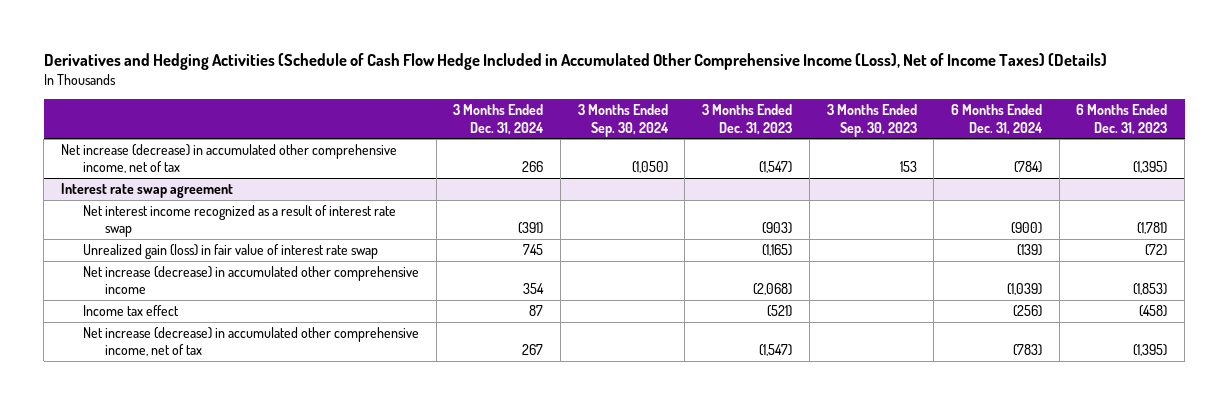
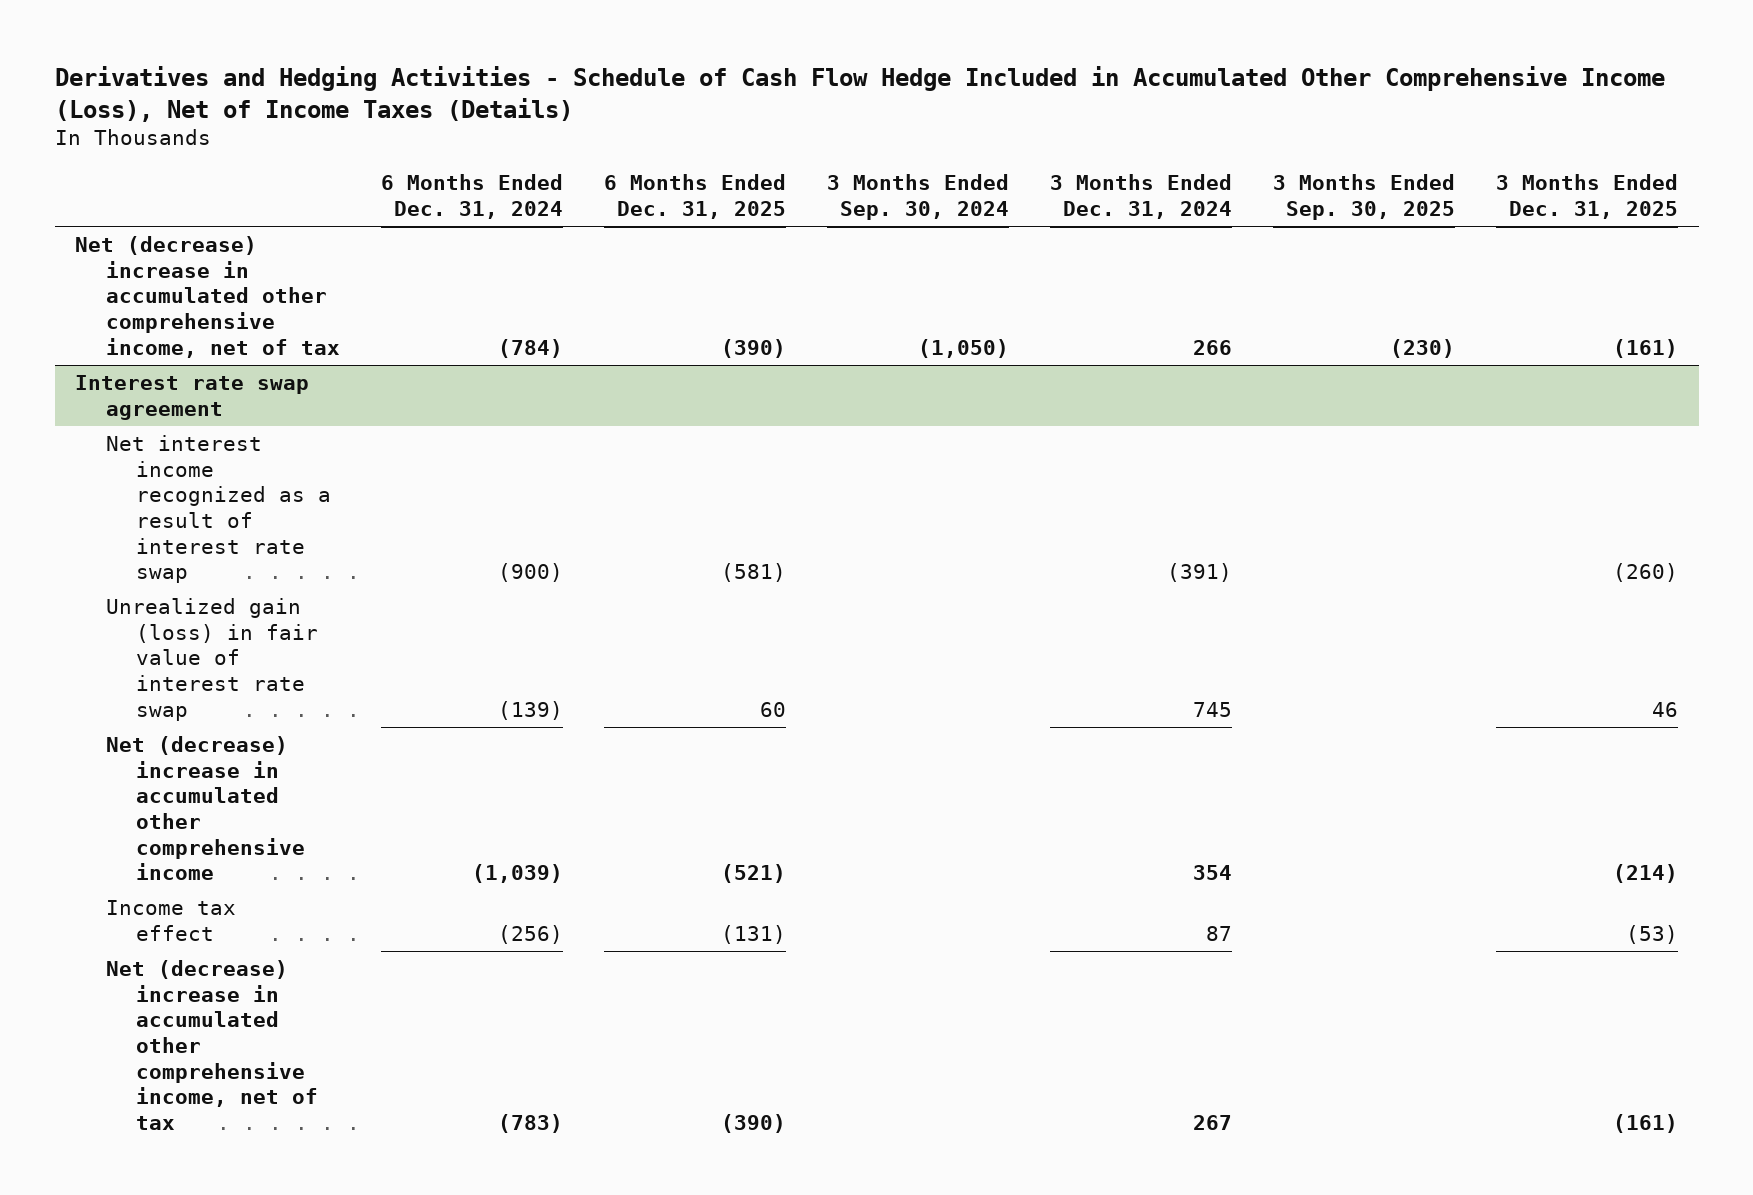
[43,52,1107,70] Derivatives and Hedging Activities (Schedule of Cash Flow Hedge Included in Accumulated Other Comprehensive Income (Loss), Net of Income Taxes) (Details) -> [54,66,1665,122] Derivatives and Hedging Activities - Schedule of Cash Flow Hedge Included in Accumulated Other Comprehensive Income (Loss), Net of Income Taxes (Details)
[702,104,793,135] 3 Months Ended Dec. 31, 2023 -> none
[826,104,917,137] 3 Months Ended Sep. 30, 2023 -> none
[1076,104,1168,135] 6 Months Ended Dec. 31, 2023 -> none
none -> [603,174,786,220] 6 Months Ended Dec. 31, 2025
none -> [1273,174,1456,221] 3 Months Ended Sep. 30, 2025
none -> [1496,174,1679,220] 3 Months Ended Dec. 31, 2025
[61,144,398,174] Net increase (decrease) in accumulated other comprehensive income, net of tax -> [75,235,340,358] Net (decrease) increase in accumulated other comprehensive income, net of tax
[82,266,419,295] Net increase (decrease) in accumulated other comprehensive income -> [105,735,305,881] Net (decrease) increase in accumulated other comprehensive income
[82,327,419,357] Net increase (decrease) in accumulated other comprehensive income, net of tax -> [105,959,318,1131] Net (decrease) increase in accumulated other comprehensive income, net of tax

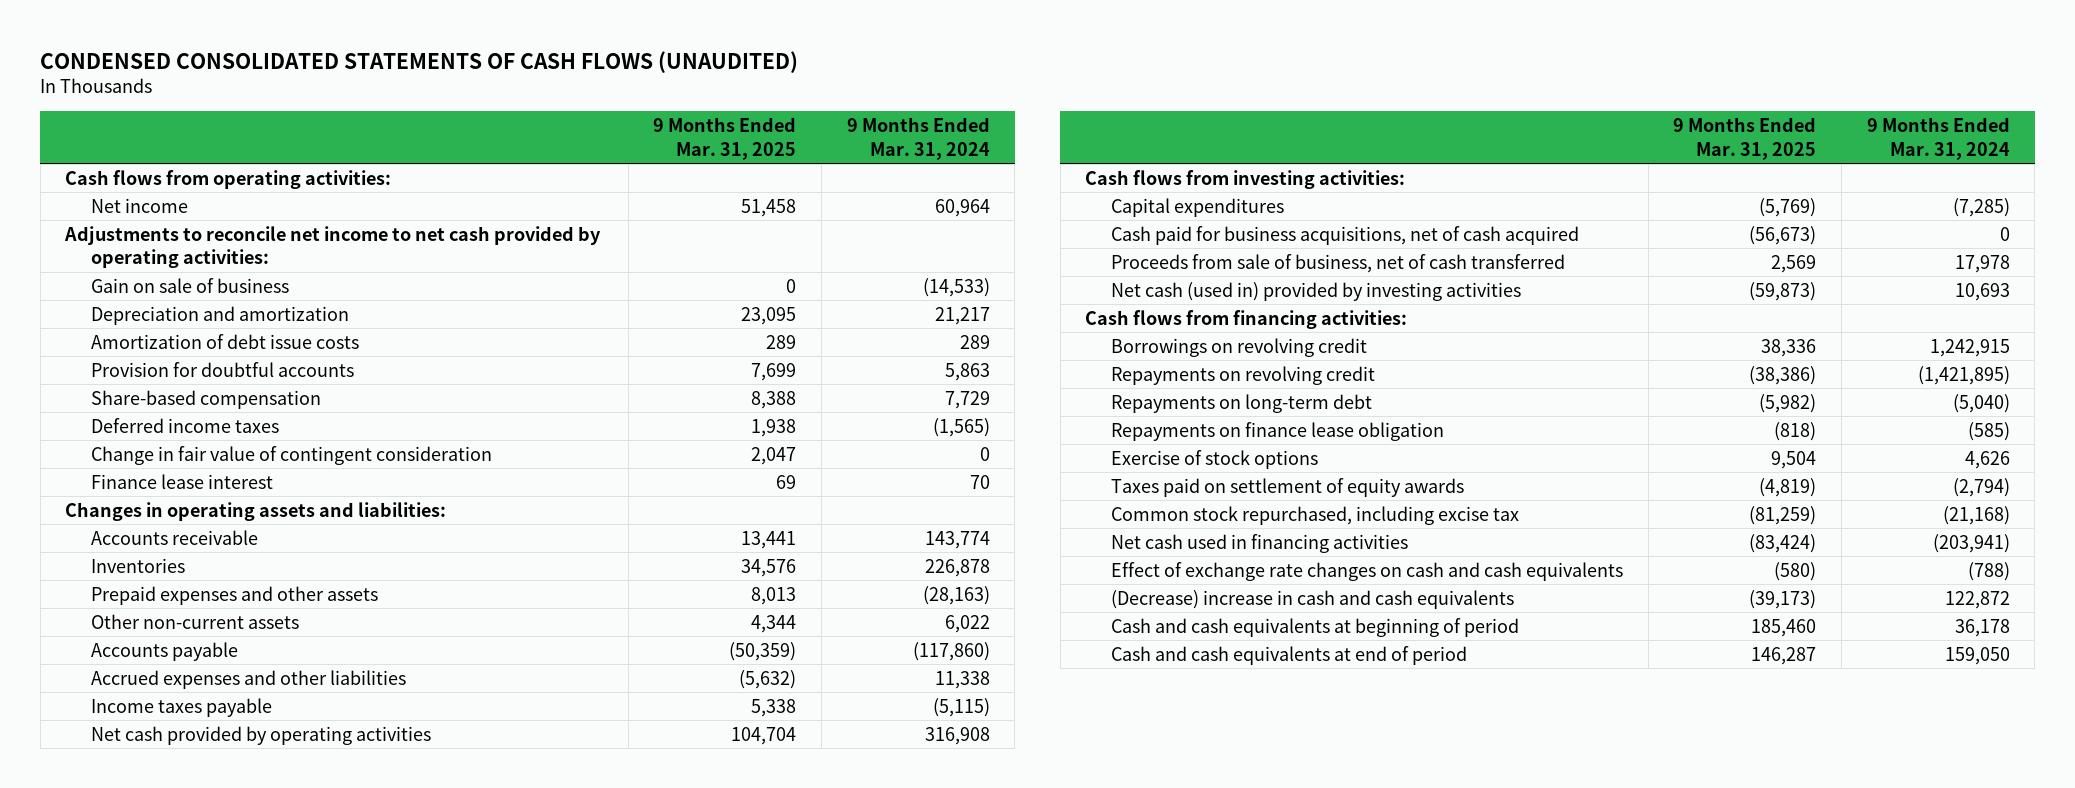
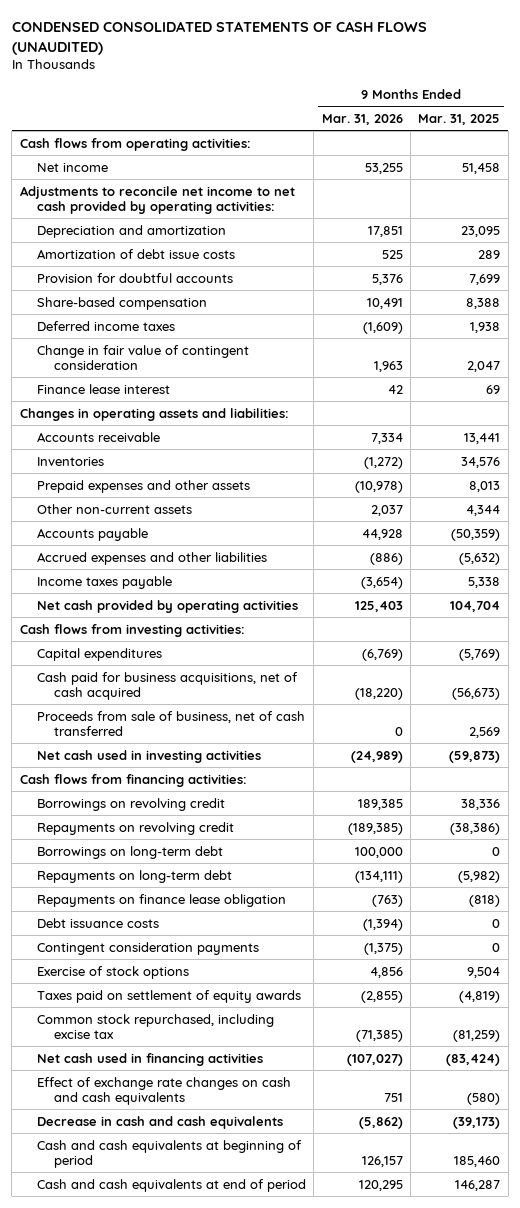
[846,117,990,160] 9 Months Ended Mar. 31, 2024 -> none
none -> [321,113,403,125] Mar. 31, 2026
[90,277,289,293] Gain on sale of business -> none
[1110,281,1521,301] Net cash (used in) provided by investing activities -> [37,749,262,763] Net cash used in investing activities
none -> [37,845,224,859] Borrowings on long-term debt
none -> [37,917,160,928] Debt issuance costs
none -> [37,941,260,955] Contingent consideration payments
[1110,589,1514,609] (Decrease) increase in cash and cash equivalents -> [37,1115,284,1129] Decrease in cash and cash equivalents

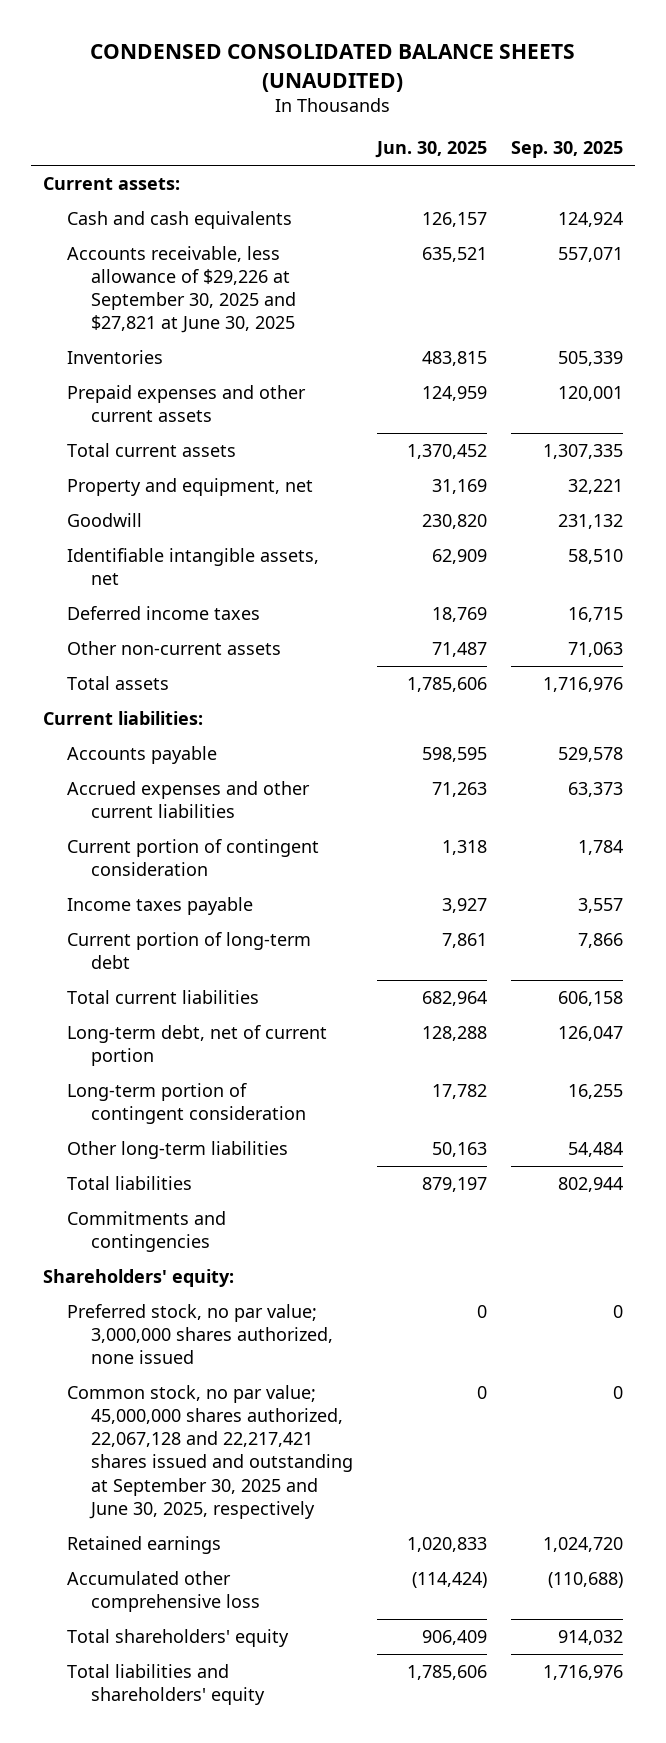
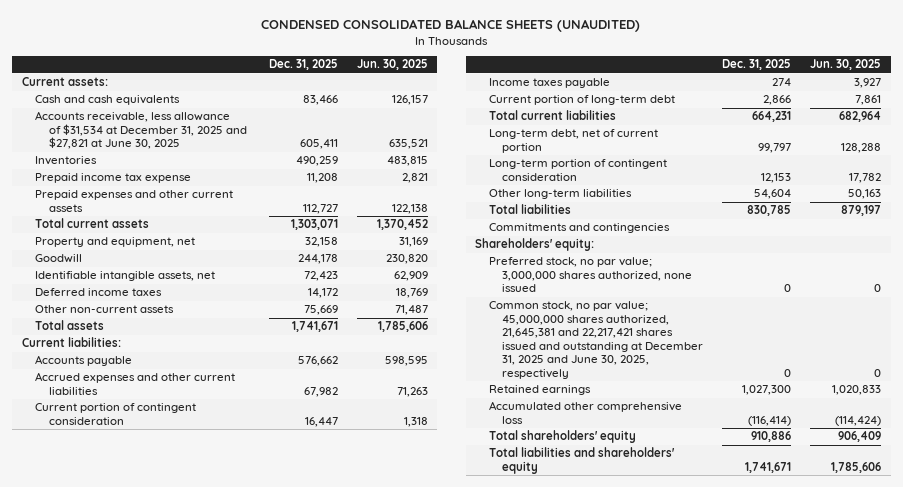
[510,141,623,159] Sep. 30, 2025 -> none
none -> [268,59,338,71] Dec. 31, 2025
[66,246,296,334] Accounts receivable, less allowance of $29,226 at September 30, 2025 and $27,821 at June 30, 2025 -> [35,111,247,150] Accounts receivable, less allowance of $31,534 at December 31, 2025 and $27,821 at June 30, 2025
none -> [35,173,192,184] Prepaid income tax expense
[421,386,487,402] 124,959 -> [391,203,428,214] 122,138
[66,1385,353,1519] Common stock, no par value; 45,000,000 shares authorized, 22,067,128 and 22,217,421 shares issued and outstanding at September 30, 2025 and June 30, 2025, respectively -> [488,301,704,380] Common stock, no par value; 45,000,000 shares authorized, 21,645,381 and 22,217,421 shares issued and outstanding at December 31, 2025 and June 30, 2025, respectively

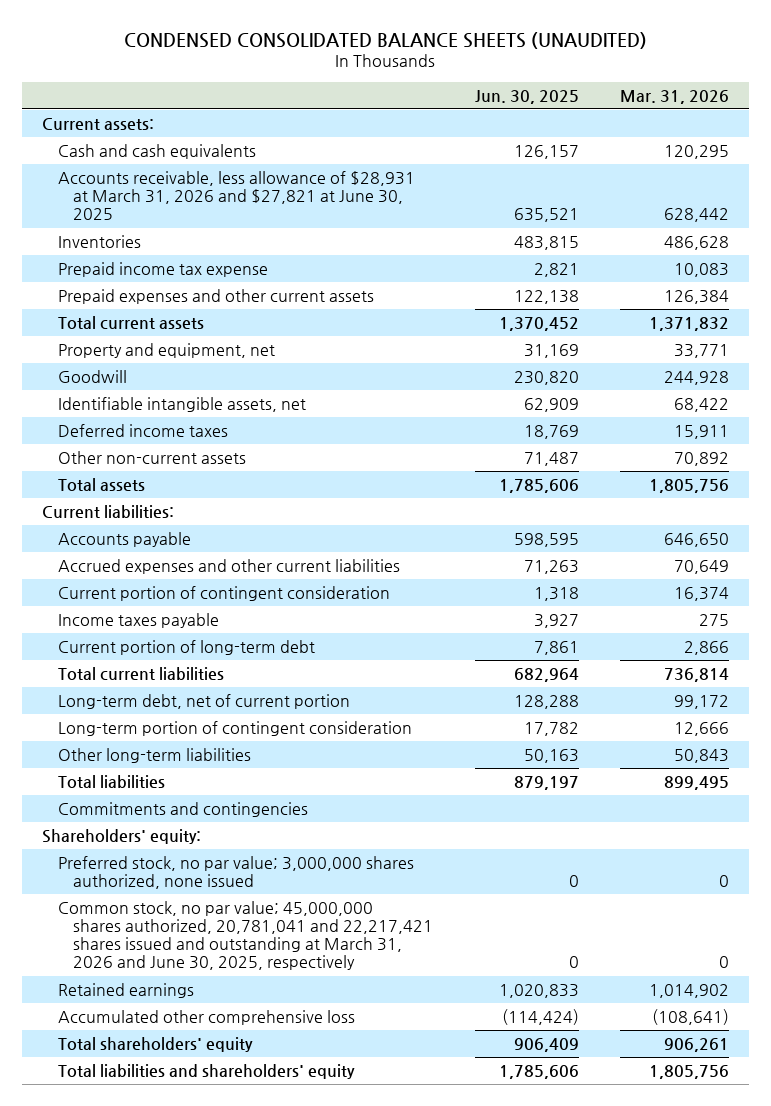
[268,59,338,71] Dec. 31, 2025 -> none
none -> [619,89,729,104] Mar. 31, 2026
[35,111,247,150] Accounts receivable, less allowance of $31,534 at December 31, 2025 and $27,821 at June 30, 2025 -> [57,171,415,221] Accounts receivable, less allowance of $28,931 at March 31, 2026 and $27,821 at June 30, 2025
[488,301,704,380] Common stock, no par value; 45,000,000 shares authorized, 21,645,381 and 22,217,421 shares issued and outstanding at December 31, 2025 and June 30, 2025, respectively -> [57,901,434,971] Common stock, no par value; 45,000,000 shares authorized, 20,781,041 and 22,217,421 shares issued and outstanding at March 31, 2026 and June 30, 2025, respectively

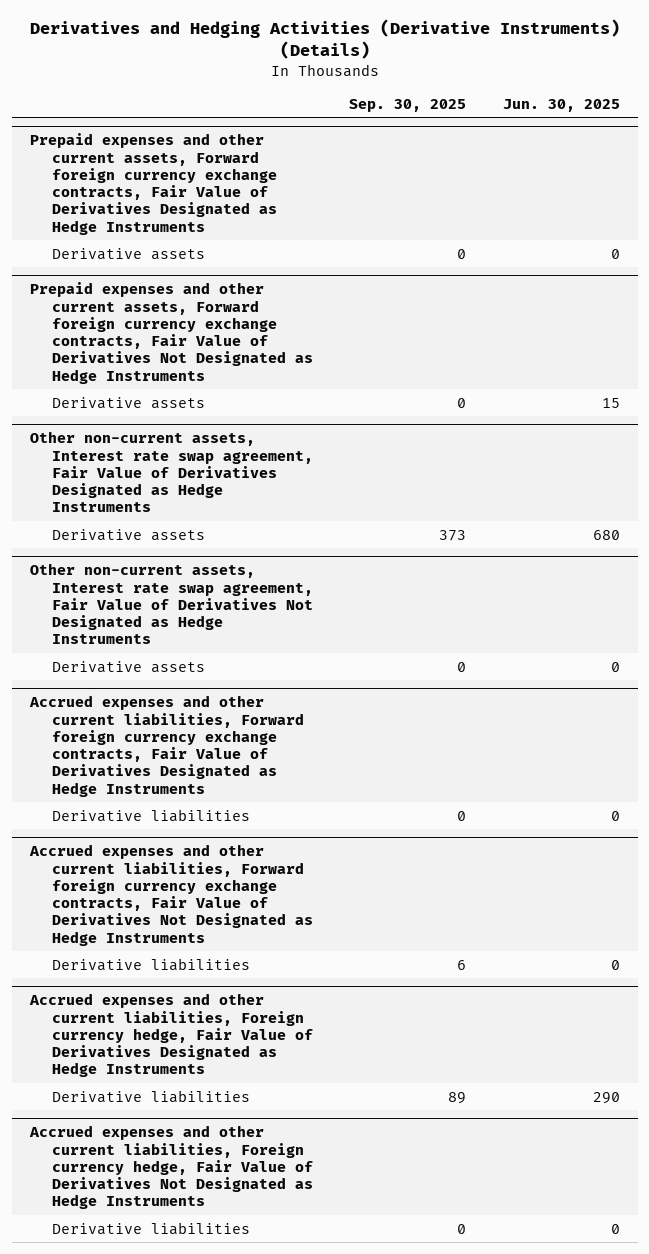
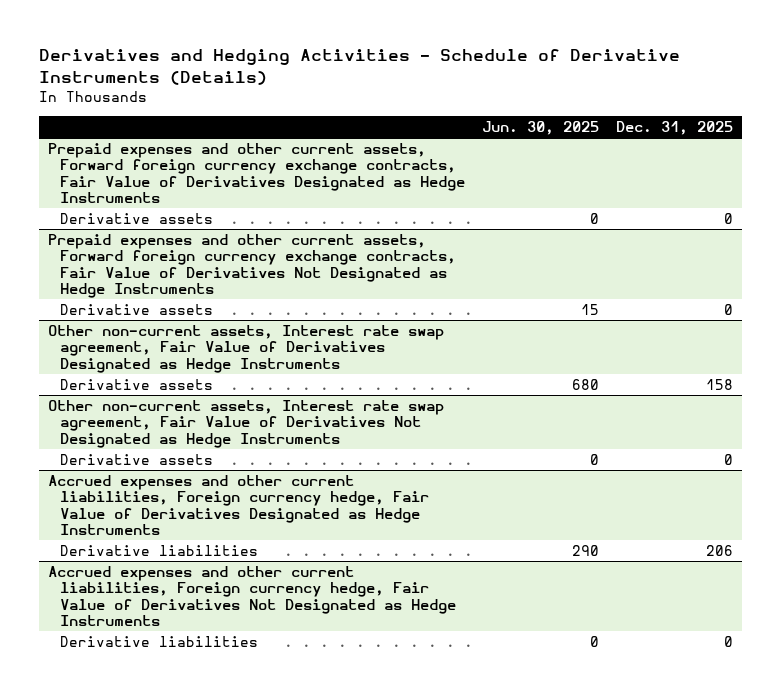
[29,18,620,60] Derivatives and Hedging Activities (Derivative Instruments) (Details) -> [38,48,680,85] Derivatives and Hedging Activities - Schedule of Derivative Instruments (Details)
[349,98,467,112] Sep. 30, 2025 -> none
none -> [616,120,734,135] Dec. 31, 2025
[28,695,305,797] Accrued expenses and other current liabilities, Forward foreign currency exchange contracts, Fair Value of Derivatives Designated as Hedge Instruments -> none
[52,808,251,822] Derivative liabilities -> none
[28,844,314,946] Accrued expenses and other current liabilities, Forward foreign currency exchange contracts, Fair Value of Derivatives Not Designated as Hedge Instruments -> none
[52,957,251,971] Derivative liabilities -> none

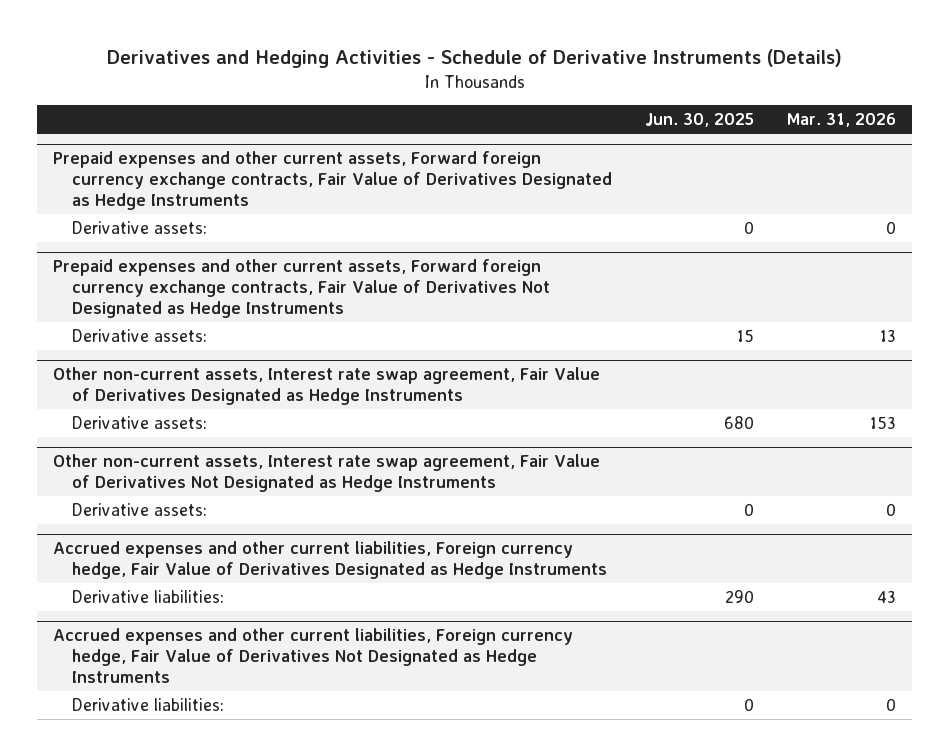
[616,120,734,135] Dec. 31, 2025 -> none
none -> [787,113,897,128] Mar. 31, 2026
[59,212,213,224] Derivative assets -> [72,220,208,234] Derivative assets:
[59,303,213,315] Derivative assets -> [72,328,208,342] Derivative assets:
[59,378,213,390] Derivative assets -> [72,415,208,429] Derivative assets:
[59,453,213,465] Derivative assets -> [72,502,208,516] Derivative assets:
[59,544,258,556] Derivative liabilities -> [72,589,225,603] Derivative liabilities:
[59,635,258,647] Derivative liabilities -> [72,697,225,711] Derivative liabilities:

